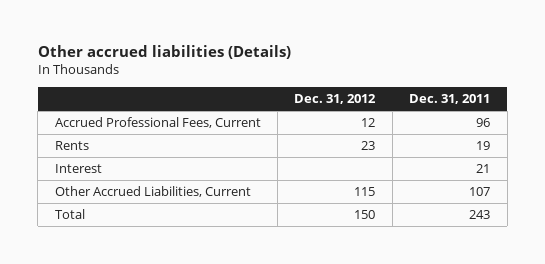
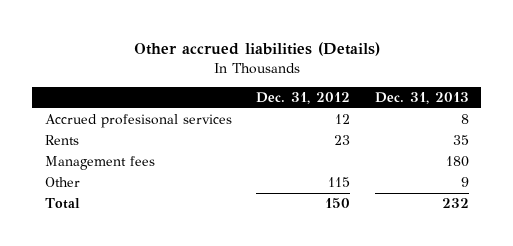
[409,93,491,104] Dec. 31, 2011 -> none
none -> [374,92,469,105] Dec. 31, 2013
[54,117,261,129] Accrued Professional Fees, Current -> [44,114,232,129] Accrued profesisonal services
[54,164,102,174] Interest -> none
none -> [44,156,155,171] Management fees
[54,186,251,198] Other Accrued Liabilities, Current -> [44,177,80,188] Other

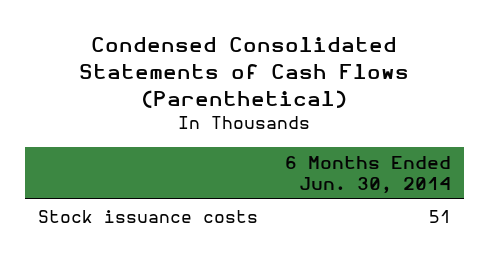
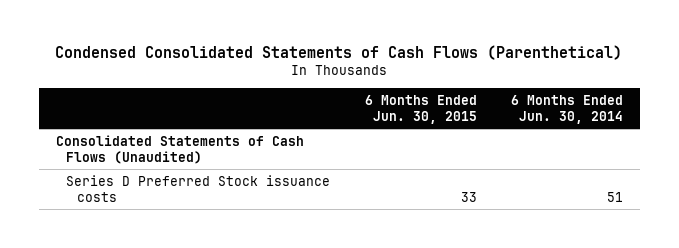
none -> [364,94,477,124] 6 Months Ended Jun. 30, 2015
none -> [55,134,304,164] Consolidated Statements of Cash Flows (Unaudited)
[38,209,259,223] Stock issuance costs -> [66,174,331,202] Series D Preferred Stock issuance costs

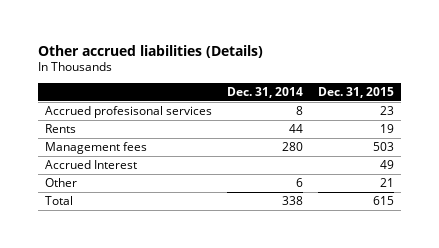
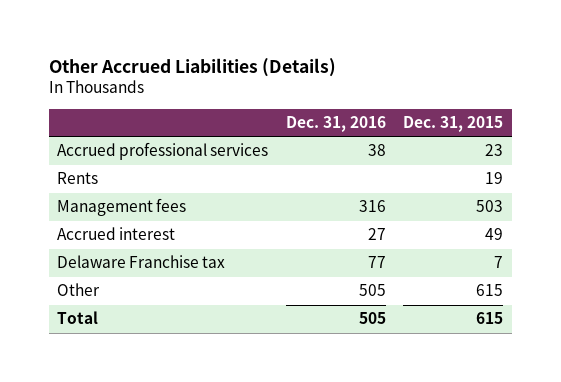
[37,44,263,58] Other accrued liabilities (Details) -> [48,57,336,77] Other Accrued Liabilities (Details)
[226,86,303,98] Dec. 31, 2014 -> none
none -> [285,116,386,133] Dec. 31, 2016
[45,106,213,119] Accrued profesisonal services -> [57,142,269,161] Accrued professional services
[45,160,138,170] Accrued Interest -> [57,227,176,241] Accrued interest
none -> [57,255,226,269] Delaware Franchise tax
[379,178,394,188] 21 -> [476,284,504,297] 615

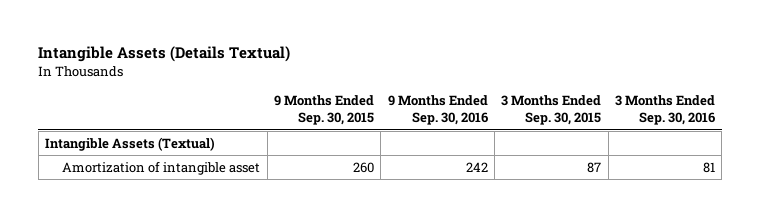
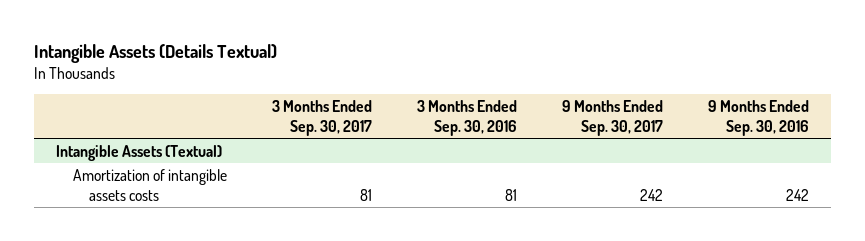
[273,95,374,125] 9 Months Ended Sep. 30, 2015 -> none
[501,95,602,125] 3 Months Ended Sep. 30, 2015 -> none
none -> [271,99,372,137] 3 Months Ended Sep. 30, 2017
none -> [561,99,663,137] 9 Months Ended Sep. 30, 2017
[62,160,261,175] Amortization of intangible asset -> [72,168,227,201] Amortization of intangible assets costs

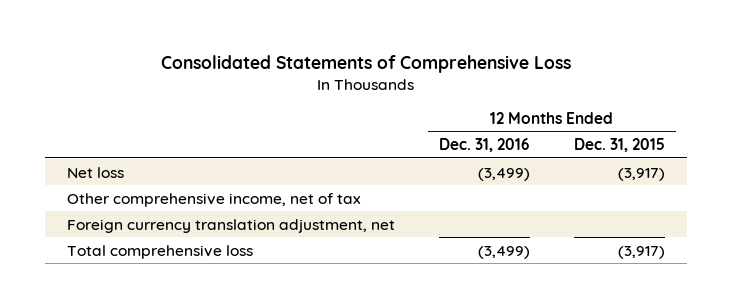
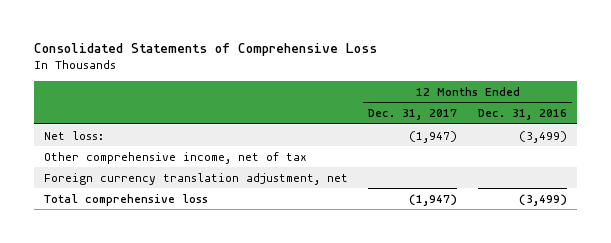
[574,138,666,153] Dec. 31, 2015 -> none
none -> [368,109,458,121] Dec. 31, 2017
[67,166,125,178] Net loss -> [43,130,104,140] Net loss:

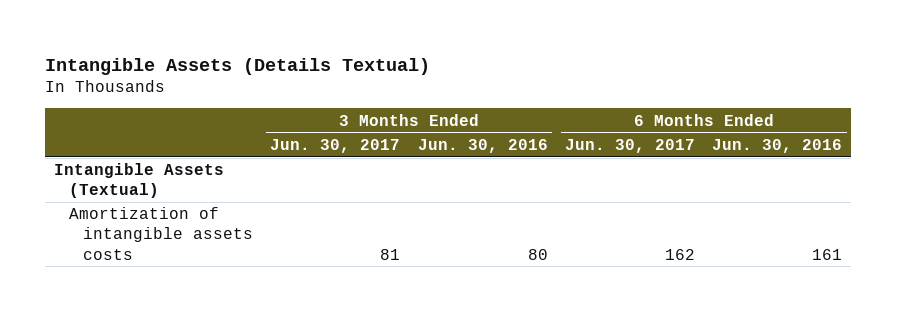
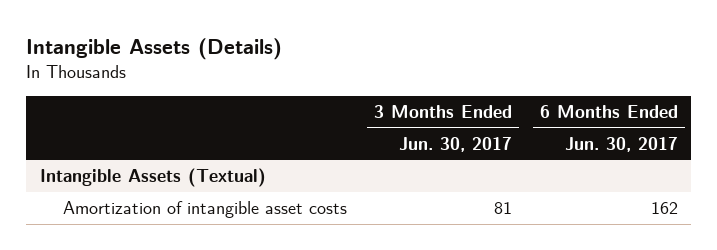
[45,57,431,75] Intangible Assets (Details Textual) -> [25,37,282,60] Intangible Assets (Details)
[417,139,548,154] Jun. 30, 2016 -> none
[712,139,843,154] Jun. 30, 2016 -> none
[68,207,254,260] Amortization of intangible assets costs -> [62,201,347,219] Amortization of intangible asset costs

